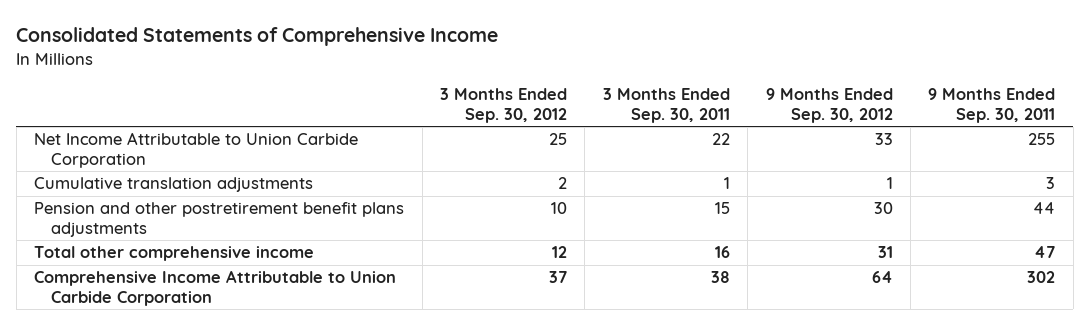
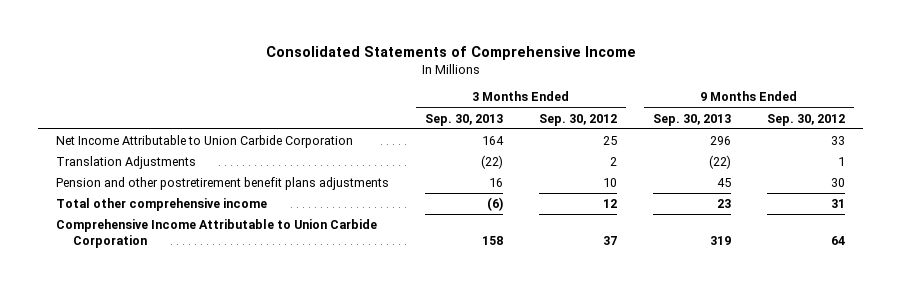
[602,87,730,123] 3 Months Ended Sep. 30, 2011 -> none
[928,87,1056,123] 9 Months Ended Sep. 30, 2011 -> none
none -> [424,113,503,126] Sep. 30, 2013
none -> [653,113,732,126] Sep. 30, 2013
[34,177,314,193] Cumulative translation adjustments -> [55,156,196,170] Translation Adjustments

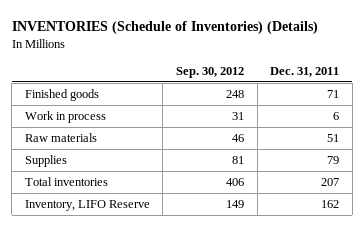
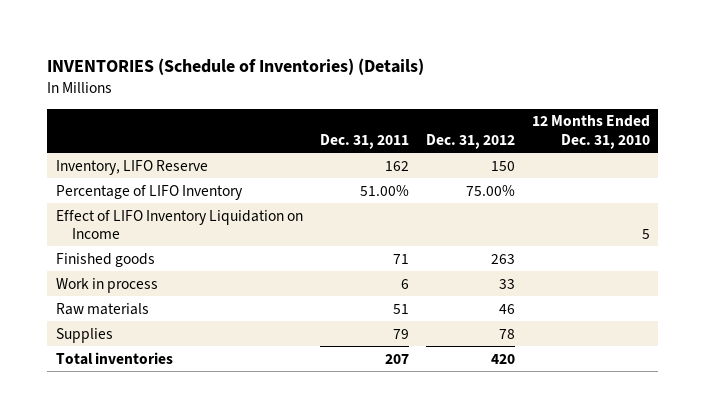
[176,66,245,78] Sep. 30, 2012 -> none
none -> [425,134,515,150] Dec. 31, 2012
none -> [531,115,650,150] 12 Months Ended Dec. 31, 2010
[24,199,150,211] Inventory, LIFO Reserve -> [55,159,208,175] Inventory, LIFO Reserve
none -> [55,184,243,200] Percentage of LIFO Inventory
none -> [55,209,303,240] Effect of LIFO Inventory Liquidation on Income

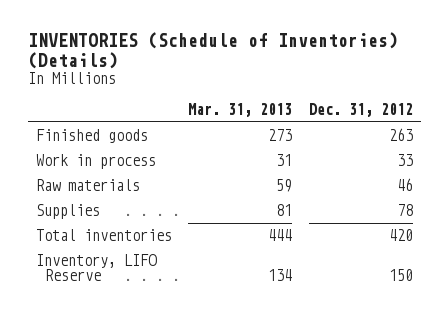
[319,134,409,150] Dec. 31, 2011 -> none
[531,115,650,150] 12 Months Ended Dec. 31, 2010 -> none
none -> [188,103,293,118] Mar. 31, 2013
[55,184,243,200] Percentage of LIFO Inventory -> none
[55,209,303,240] Effect of LIFO Inventory Liquidation on Income -> none
[55,159,208,175] Inventory, LIFO Reserve -> [35,254,157,282] Inventory, LIFO Reserve

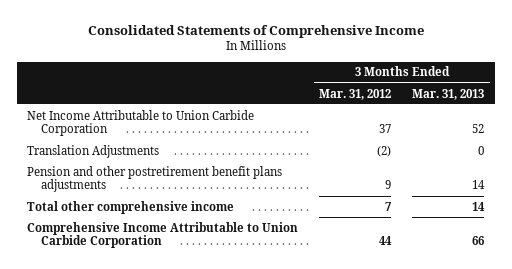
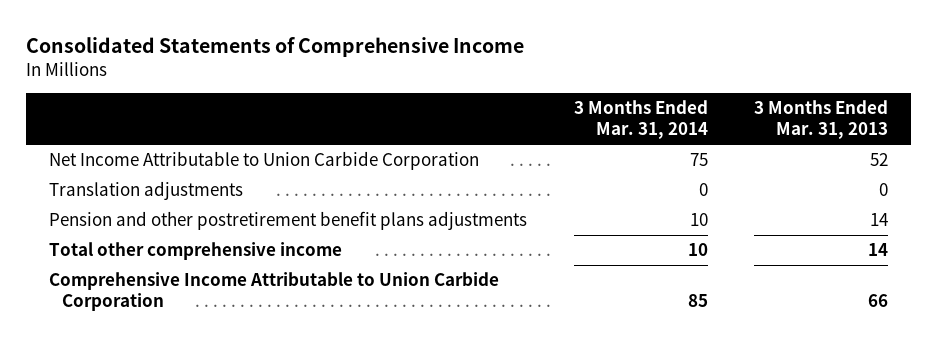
[319,88,392,100] Mar. 31, 2012 -> none
none -> [573,100,708,140] 3 Months Ended Mar. 31, 2014
[27,144,160,158] Translation Adjustments -> [49,181,244,201] Translation adjustments

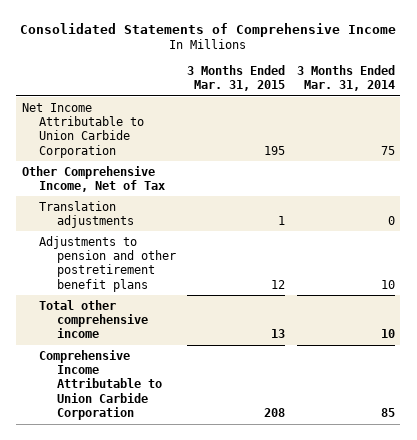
[754,100,889,140] 3 Months Ended Mar. 31, 2013 -> none
none -> [187,64,286,92] 3 Months Ended Mar. 31, 2015
none -> [22,165,166,192] Other Comprehensive Income, Net of Tax
[49,211,528,231] Pension and other postretirement benefit plans adjustments -> [39,235,176,292] Adjustments to pension and other postretirement benefit plans

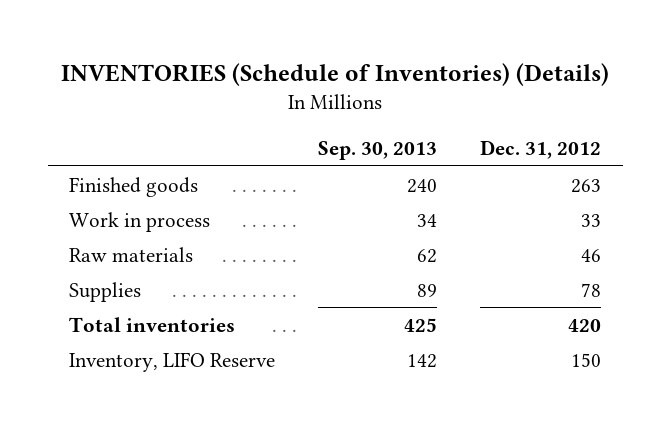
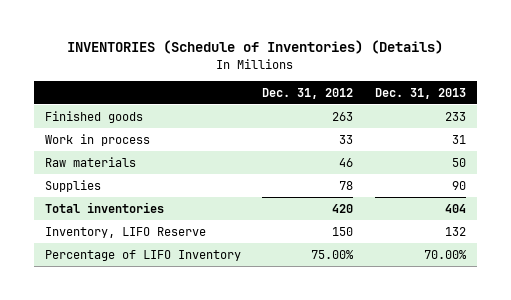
[318,140,438,160] Sep. 30, 2013 -> none
none -> [375,87,467,99] Dec. 31, 2013
none -> [44,249,241,261] Percentage of LIFO Inventory

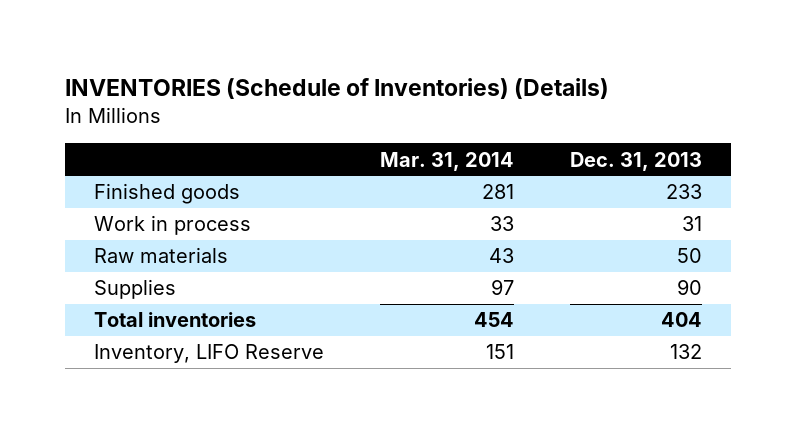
[262,87,354,99] Dec. 31, 2012 -> none
none -> [379,151,514,171] Mar. 31, 2014
[44,249,241,261] Percentage of LIFO Inventory -> none

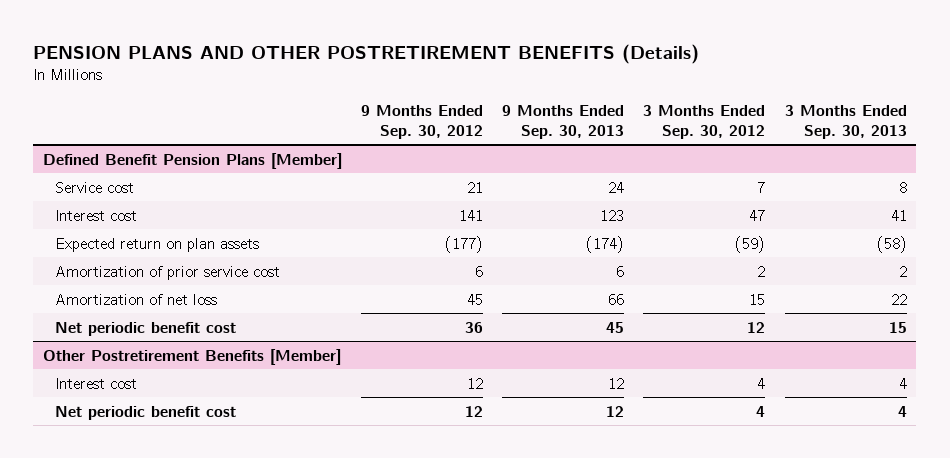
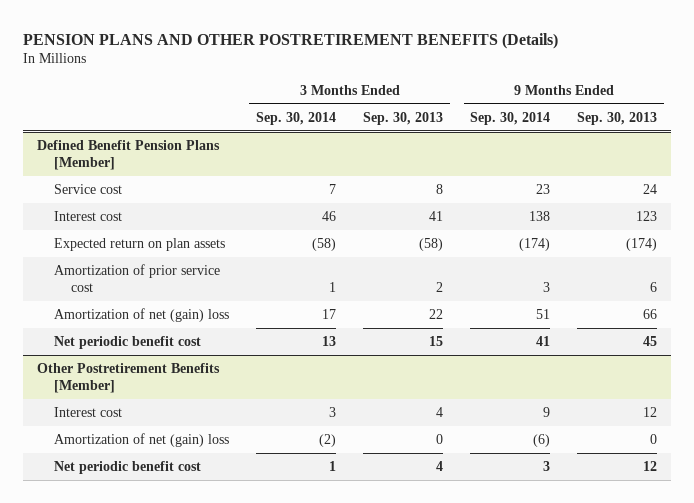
[361,105,484,139] 9 Months Ended Sep. 30, 2012 -> none
[643,105,766,139] 3 Months Ended Sep. 30, 2012 -> none
none -> [256,111,337,125] Sep. 30, 2014
none -> [470,111,551,125] Sep. 30, 2014
[54,293,217,305] Amortization of net loss -> [54,307,230,322] Amortization of net (gain) loss
none -> [54,432,230,447] Amortization of net (gain) loss

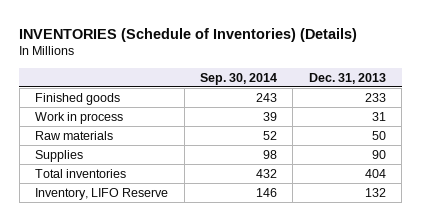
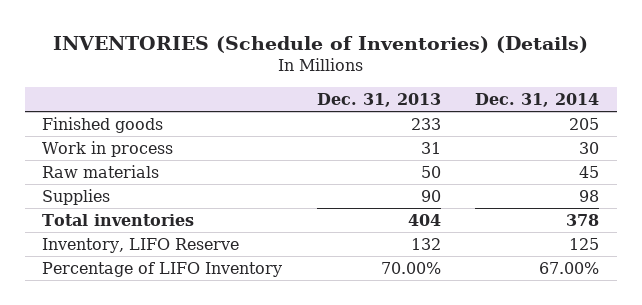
[199,72,277,85] Sep. 30, 2014 -> none
none -> [475,93,600,108] Dec. 31, 2014
none -> [42,261,283,277] Percentage of LIFO Inventory

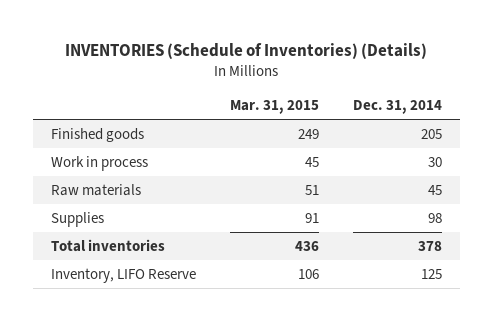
[316,93,441,108] Dec. 31, 2013 -> none
none -> [229,100,319,115] Mar. 31, 2015
[42,261,283,277] Percentage of LIFO Inventory -> none

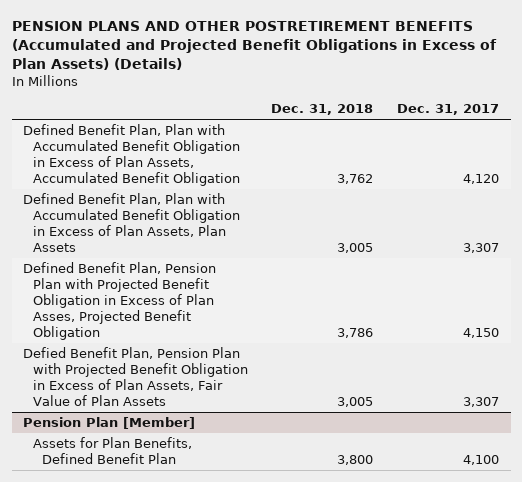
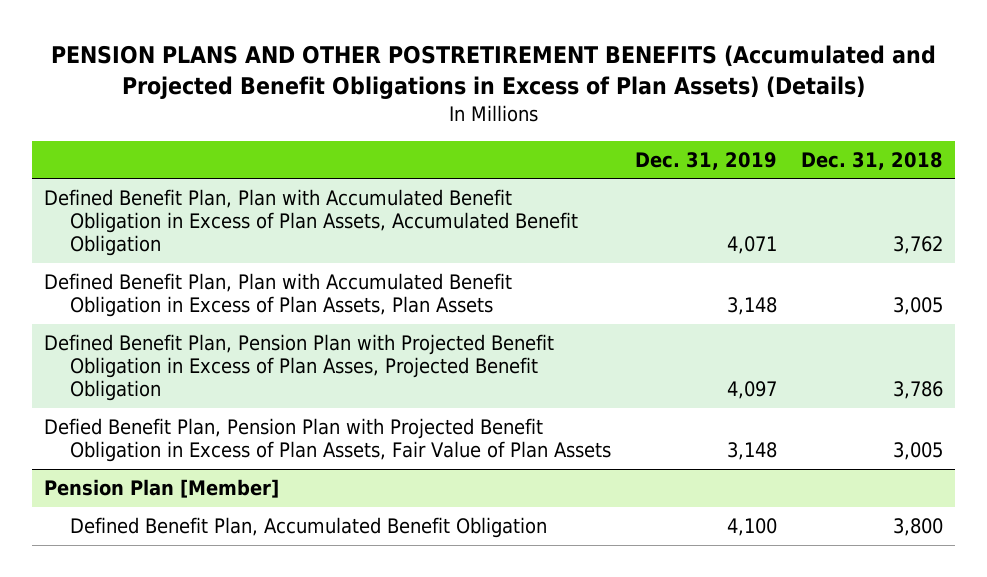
[397,104,500,116] Dec. 31, 2017 -> none
none -> [635,151,778,170] Dec. 31, 2019
[32,437,192,464] Assets for Plan Benefits, Defined Benefit Plan -> none
none -> [70,517,548,539] Defined Benefit Plan, Accumulated Benefit Obligation

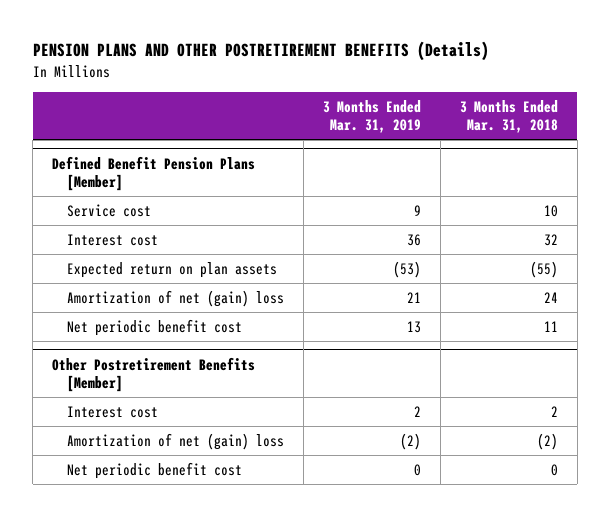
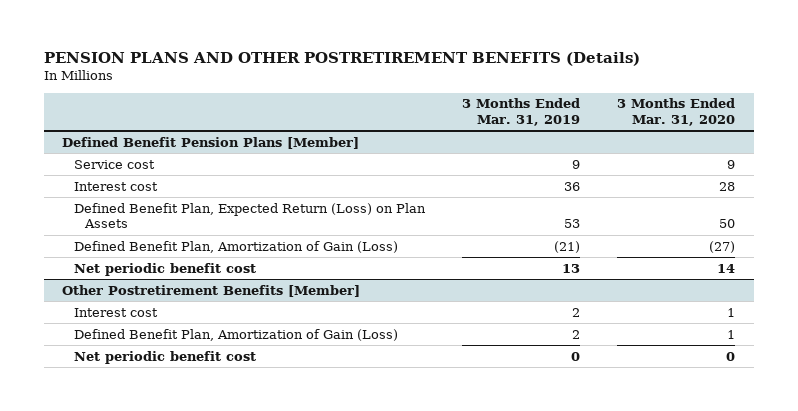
[459,100,558,133] 3 Months Ended Mar. 31, 2018 -> none
none -> [617,98,736,127] 3 Months Ended Mar. 31, 2020
[66,262,277,279] Expected return on plan assets -> [73,202,426,229] Defined Benefit Plan, Expected Return (Loss) on Plan Assets
[392,261,421,279] (53) -> [564,219,581,229] 53
[66,290,284,308] Amortization of net (gain) loss -> [73,240,398,253] Defined Benefit Plan, Amortization of Gain (Loss)
[406,292,421,304] 21 -> [554,240,581,253] (21)
[66,433,284,451] Amortization of net (gain) loss -> [73,328,398,341] Defined Benefit Plan, Amortization of Gain (Loss)
[399,433,421,451] (2) -> [572,329,581,339] 2

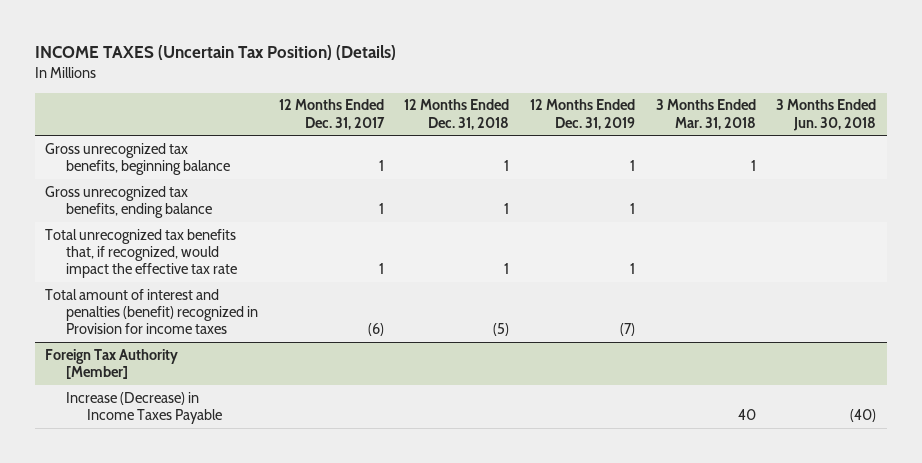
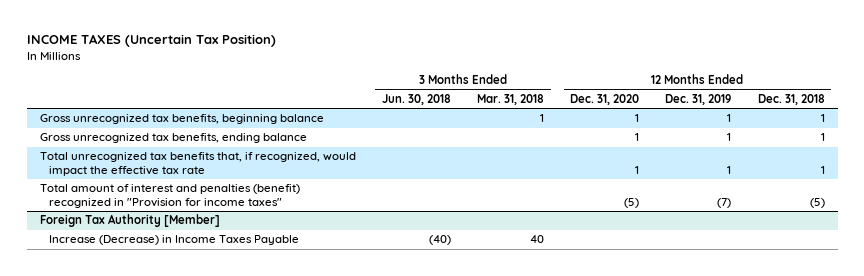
[35,44,397,60] INCOME TAXES (Uncertain Tax Position) (Details) -> [26,34,276,48] INCOME TAXES (Uncertain Tax Position)
[278,99,385,130] 12 Months Ended Dec. 31, 2017 -> none
none -> [570,93,640,105] Dec. 31, 2020
[45,288,259,335] Total amount of interest and penalties (benefit) recognized in Provision for income taxes -> [39,184,300,208] Total amount of interest and penalties (benefit) recognized in "Provision for income taxes"

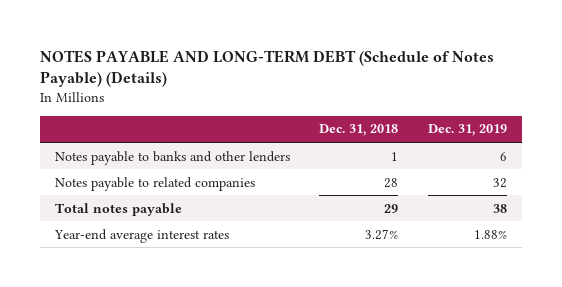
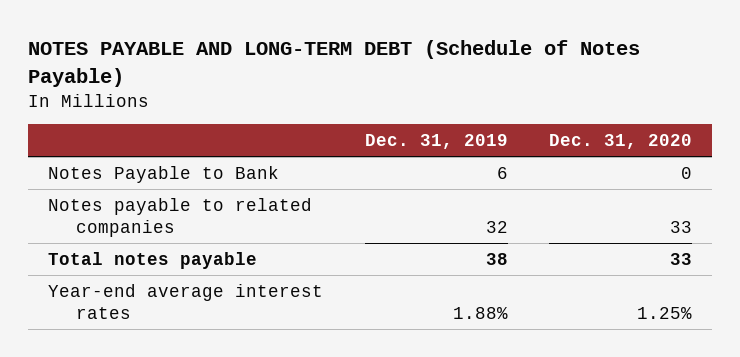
[40,49,495,88] NOTES PAYABLE AND LONG-TERM DEBT (Schedule of Notes Payable) (Details) -> [27,40,640,87] NOTES PAYABLE AND LONG-TERM DEBT (Schedule of Notes Payable)
[319,124,399,137] Dec. 31, 2018 -> none
none -> [548,133,692,149] Dec. 31, 2020
[54,150,290,165] Notes payable to banks and other lenders -> [48,165,280,183] Notes Payable to Bank

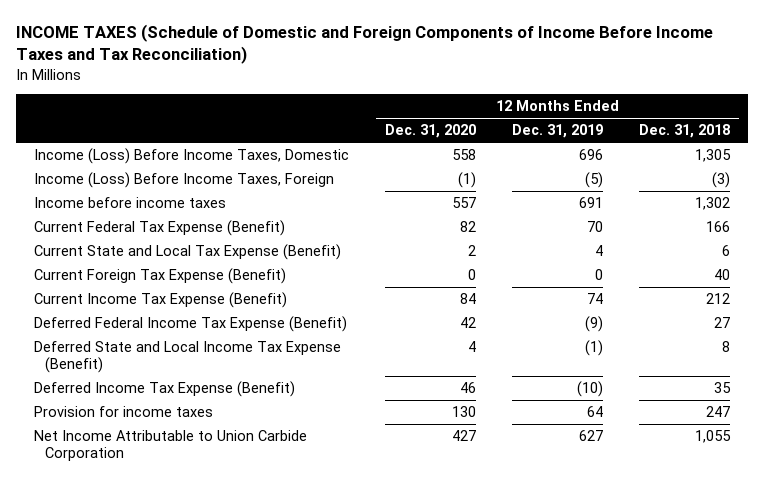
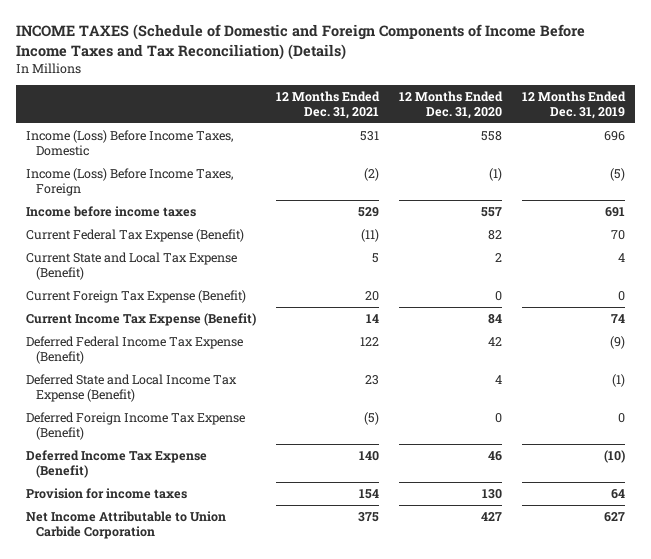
[15,24,713,65] INCOME TAXES (Schedule of Domestic and Foreign Components of Income Before Income Taxes and Tax Reconciliation) -> [16,23,586,60] INCOME TAXES (Schedule of Domestic and Foreign Components of Income Before Income Taxes and Tax Reconciliation) (Details)
[639,124,731,139] Dec. 31, 2018 -> none
none -> [276,90,381,120] 12 Months Ended Dec. 31, 2021
none -> [26,411,246,441] Deferred Foreign Income Tax Expense (Benefit)

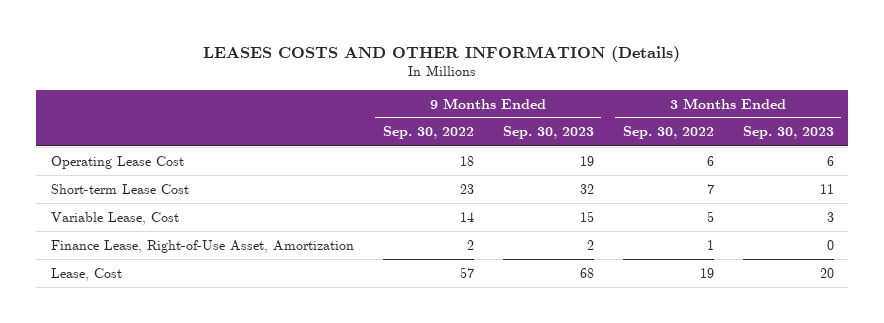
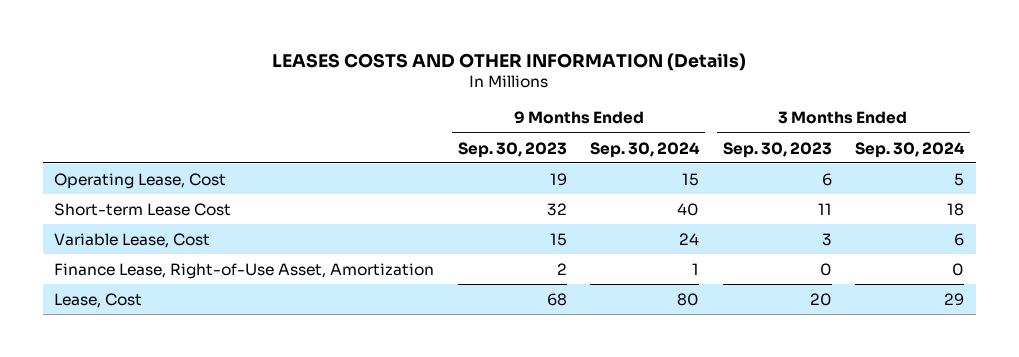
[382,126,474,140] Sep. 30, 2022 -> none
[622,126,714,140] Sep. 30, 2022 -> none
none -> [590,141,701,158] Sep. 30, 2024
none -> [855,141,966,158] Sep. 30, 2024
[50,155,184,169] Operating Lease Cost -> [54,172,227,189] Operating Lease, Cost

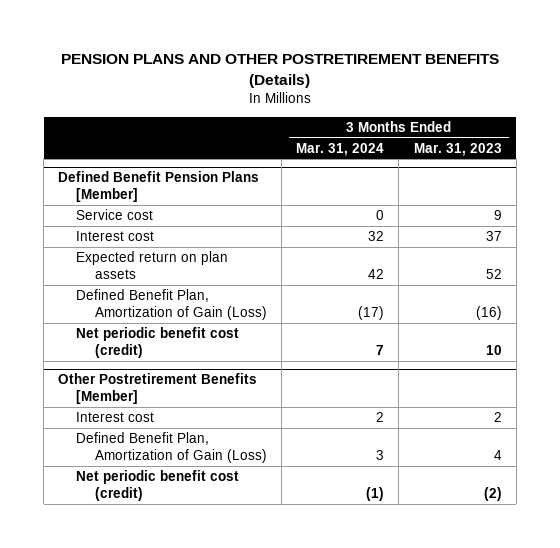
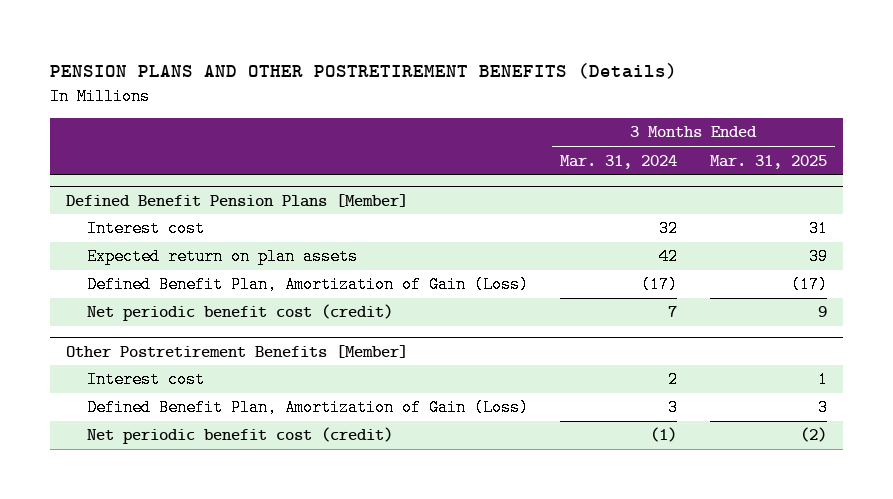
[413,142,502,156] Mar. 31, 2023 -> none
none -> [709,154,827,169] Mar. 31, 2025
[76,208,154,220] Service cost -> none

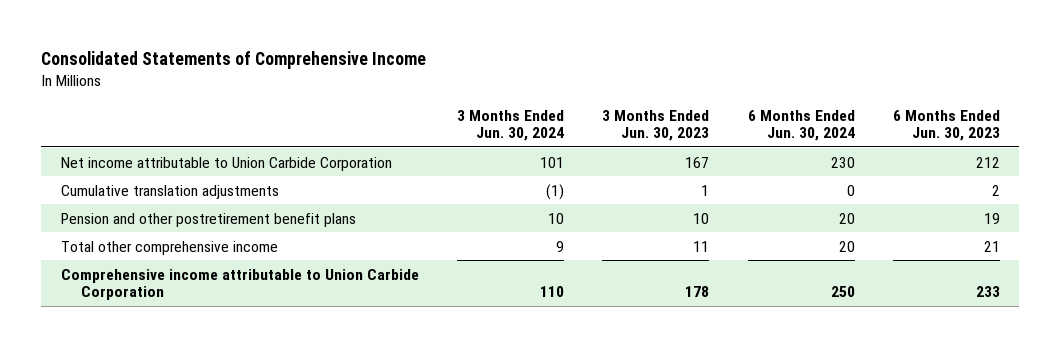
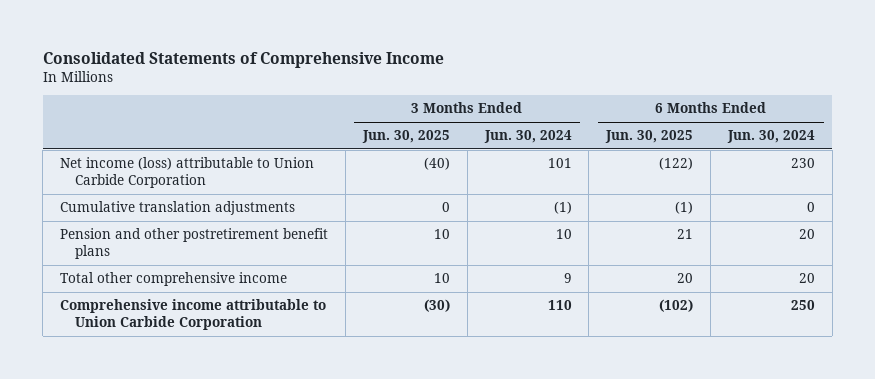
[602,109,710,142] 3 Months Ended Jun. 30, 2023 -> none
[893,109,1001,142] 6 Months Ended Jun. 30, 2023 -> none
none -> [361,130,450,144] Jun. 30, 2025
none -> [605,130,694,144] Jun. 30, 2025
[60,156,392,171] Net income attributable to Union Carbide Corporation -> [60,157,315,188] Net income (loss) attributable to Union Carbide Corporation

